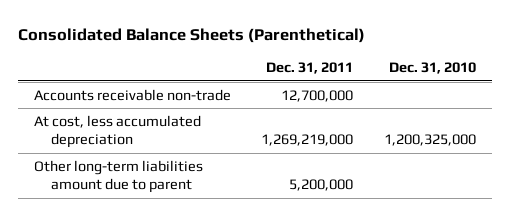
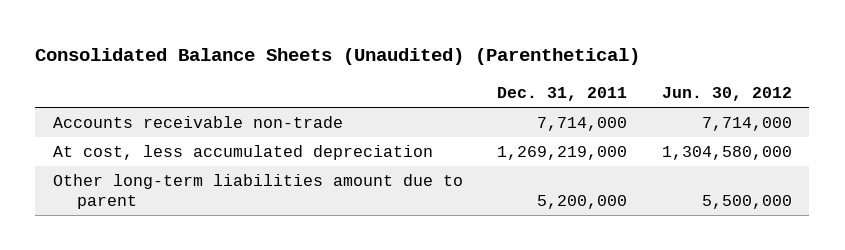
[18,28,366,44] Consolidated Balance Sheets (Parenthetical) -> [35,48,641,66] Consolidated Balance Sheets (Unaudited) (Parenthetical)
[389,62,477,75] Dec. 31, 2010 -> none
none -> [662,86,793,101] Jun. 30, 2012
[281,89,354,102] 12,700,000 -> [537,117,628,132] 7,714,000

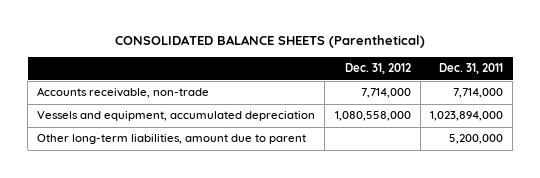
[35,48,641,66] Consolidated Balance Sheets (Unaudited) (Parenthetical) -> [115,35,426,49] CONSOLIDATED BALANCE SHEETS (Parenthetical)
[662,86,793,101] Jun. 30, 2012 -> none
none -> [344,63,411,75] Dec. 31, 2012
[52,116,343,129] Accounts receivable non-trade -> [37,87,210,99] Accounts receivable, non-trade
[52,145,433,161] At cost, less accumulated depreciation -> [37,111,316,122] Vessels and equipment, accumulated depreciation
[497,146,628,161] 1,269,219,000 -> [430,111,504,122] 1,023,894,000
[52,174,463,209] Other long-term liabilities amount due to parent -> [37,134,307,145] Other long-term liabilities, amount due to parent

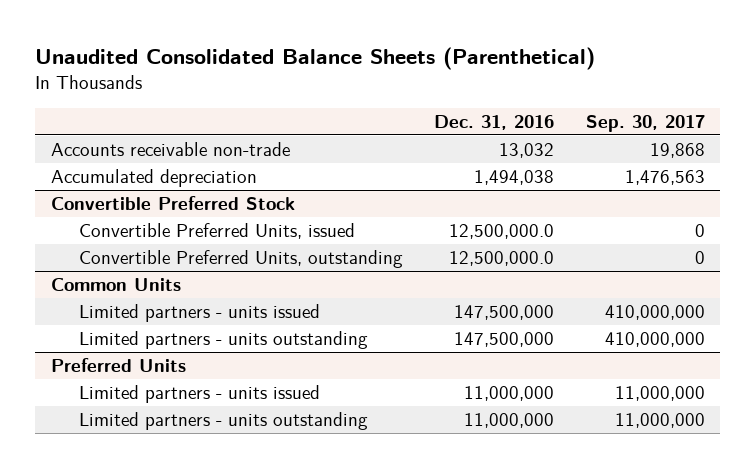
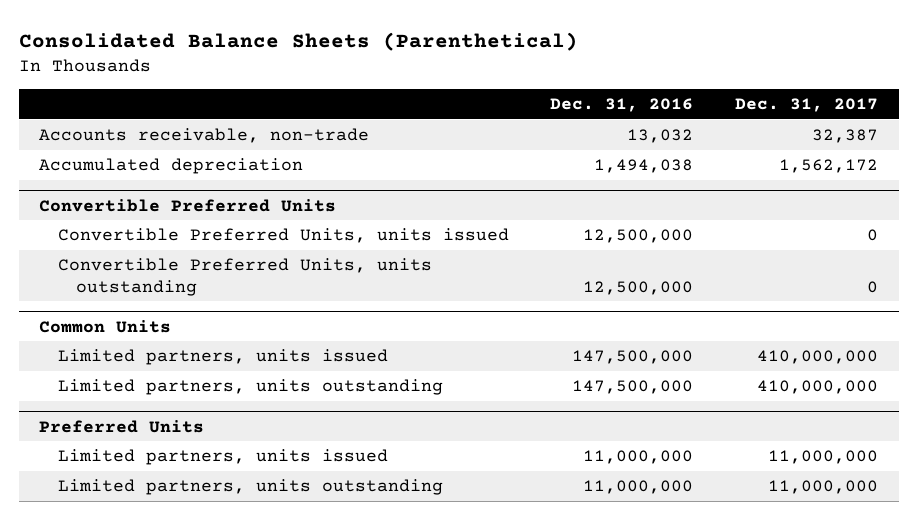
[35,47,596,71] Unaudited Consolidated Balance Sheets (Parenthetical) -> [18,31,578,51] Consolidated Balance Sheets (Parenthetical)
[585,115,705,133] Sep. 30, 2017 -> none
none -> [735,97,879,112] Dec. 31, 2017
[50,141,290,156] Accounts receivable non-trade -> [39,128,370,144] Accounts receivable, non-trade
[50,195,295,210] Convertible Preferred Stock -> [39,198,337,212] Convertible Preferred Units
[79,222,356,239] Convertible Preferred Units, issued -> [57,228,509,244] Convertible Preferred Units, units issued
[449,223,555,239] 12,500,000.0 -> [583,229,694,244] 12,500,000
[79,249,404,268] Convertible Preferred Units, outstanding -> [57,258,432,296] Convertible Preferred Units, units outstanding
[449,250,555,266] 12,500,000.0 -> [583,280,694,295] 12,500,000
[79,303,321,322] Limited partners - units issued -> [57,349,388,366] Limited partners, units issued
[79,330,369,349] Limited partners - units outstanding -> [57,379,443,396] Limited partners, units outstanding
[79,384,321,403] Limited partners - units issued -> [57,449,388,466] Limited partners, units issued
[79,411,369,430] Limited partners - units outstanding -> [57,479,443,496] Limited partners, units outstanding

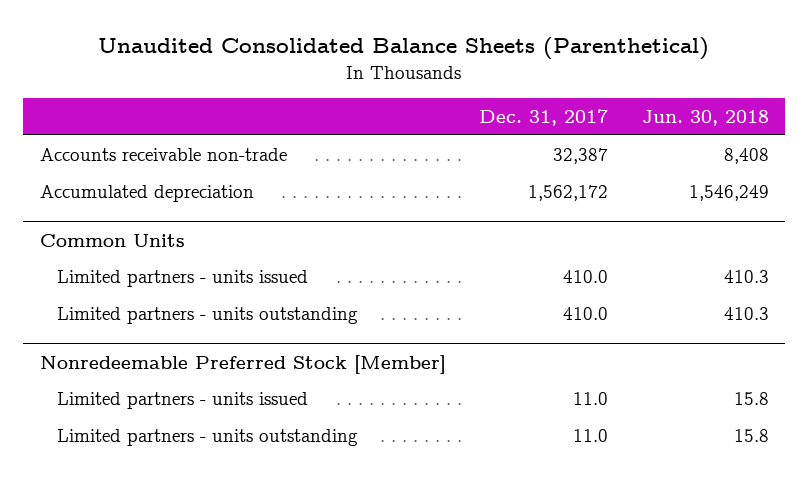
[18,31,578,51] Consolidated Balance Sheets (Parenthetical) -> [98,36,710,60] Unaudited Consolidated Balance Sheets (Parenthetical)
[550,97,694,112] Dec. 31, 2016 -> none
none -> [641,110,769,127] Jun. 30, 2018
[39,128,370,144] Accounts receivable, non-trade -> [39,147,287,161] Accounts receivable non-trade
[39,198,337,212] Convertible Preferred Units -> none
[57,228,509,244] Convertible Preferred Units, units issued -> none
[57,258,432,296] Convertible Preferred Units, units outstanding -> none
[39,419,205,433] Preferred Units -> none
[57,349,388,366] Limited partners, units issued -> [56,269,308,287] Limited partners - units issued
[757,350,879,365] 410,000,000 -> [563,269,609,283] 410.0
[57,379,443,396] Limited partners, units outstanding -> [56,306,358,324] Limited partners - units outstanding
[757,380,879,395] 410,000,000 -> [563,306,609,320] 410.0
none -> [39,354,446,374] Nonredeemable Preferred Stock [Member]
[57,449,388,466] Limited partners, units issued -> [56,391,308,409] Limited partners - units issued
[768,450,879,465] 11,000,000 -> [573,391,609,405] 11.0
[57,479,443,496] Limited partners, units outstanding -> [56,428,358,446] Limited partners - units outstanding
[768,480,879,495] 11,000,000 -> [573,428,609,442] 11.0

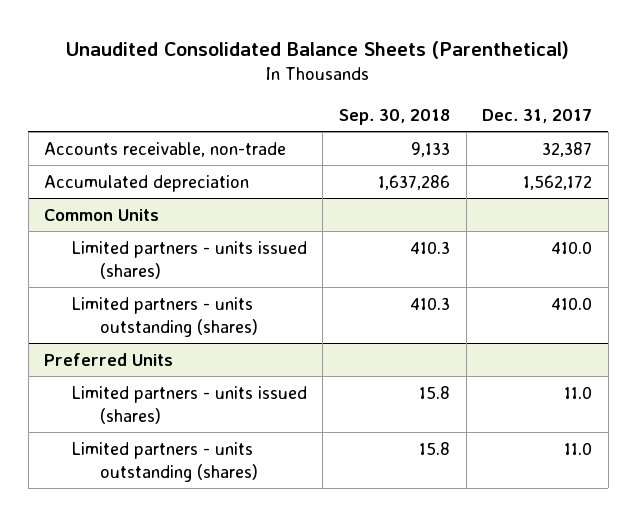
[641,110,769,127] Jun. 30, 2018 -> none
none -> [339,109,451,126] Sep. 30, 2018
[39,147,287,161] Accounts receivable non-trade -> [44,141,287,157] Accounts receivable, non-trade
[56,269,308,287] Limited partners - units issued -> [71,240,307,279] Limited partners - units issued (shares)
[56,306,358,324] Limited partners - units outstanding -> [71,296,258,337] Limited partners - units outstanding (shares)
[39,354,446,374] Nonredeemable Preferred Stock [Member] -> [44,352,174,366] Preferred Units
[56,391,308,409] Limited partners - units issued -> [71,385,307,424] Limited partners - units issued (shares)
[56,428,358,446] Limited partners - units outstanding -> [71,441,258,482] Limited partners - units outstanding (shares)

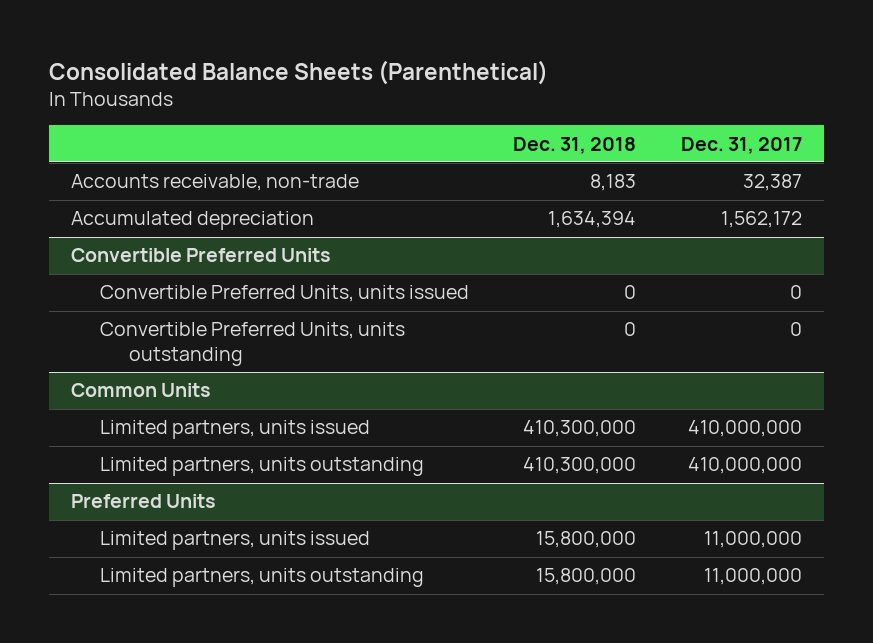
[66,41,570,60] Unaudited Consolidated Balance Sheets (Parenthetical) -> [49,59,549,85] Consolidated Balance Sheets (Parenthetical)
[339,109,451,126] Sep. 30, 2018 -> none
none -> [513,136,637,154] Dec. 31, 2018
none -> [71,248,332,263] Convertible Preferred Units
none -> [100,285,470,303] Convertible Preferred Units, units issued
none -> [100,322,406,367] Convertible Preferred Units, units outstanding
[71,240,307,279] Limited partners - units issued (shares) -> [100,420,371,440] Limited partners, units issued
[551,240,593,254] 410.0 -> [687,420,802,438] 410,000,000
[71,296,258,337] Limited partners - units outstanding (shares) -> [100,457,425,477] Limited partners, units outstanding
[551,296,593,310] 410.0 -> [687,457,802,475] 410,000,000
[71,385,307,424] Limited partners - units issued (shares) -> [100,531,371,551] Limited partners, units issued
[564,385,593,399] 11.0 -> [703,531,802,549] 11,000,000
[71,441,258,482] Limited partners - units outstanding (shares) -> [100,568,425,588] Limited partners, units outstanding
[564,441,593,455] 11.0 -> [703,568,802,586] 11,000,000

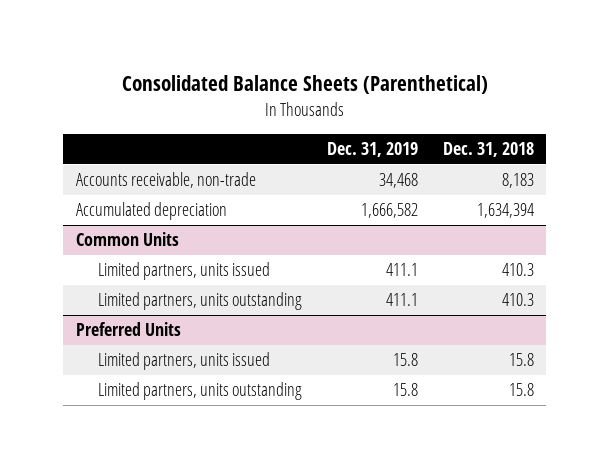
[680,136,802,154] Dec. 31, 2017 -> none
none -> [327,142,419,158] Dec. 31, 2019
[71,248,332,263] Convertible Preferred Units -> none
[100,285,470,303] Convertible Preferred Units, units issued -> none
[100,322,406,367] Convertible Preferred Units, units outstanding -> none
[523,420,637,438] 410,300,000 -> [501,263,534,277] 410.3
[523,457,637,475] 410,300,000 -> [501,293,534,307] 410.3
[536,531,637,549] 15,800,000 -> [508,353,534,367] 15.8
[536,568,637,586] 15,800,000 -> [508,383,534,397] 15.8

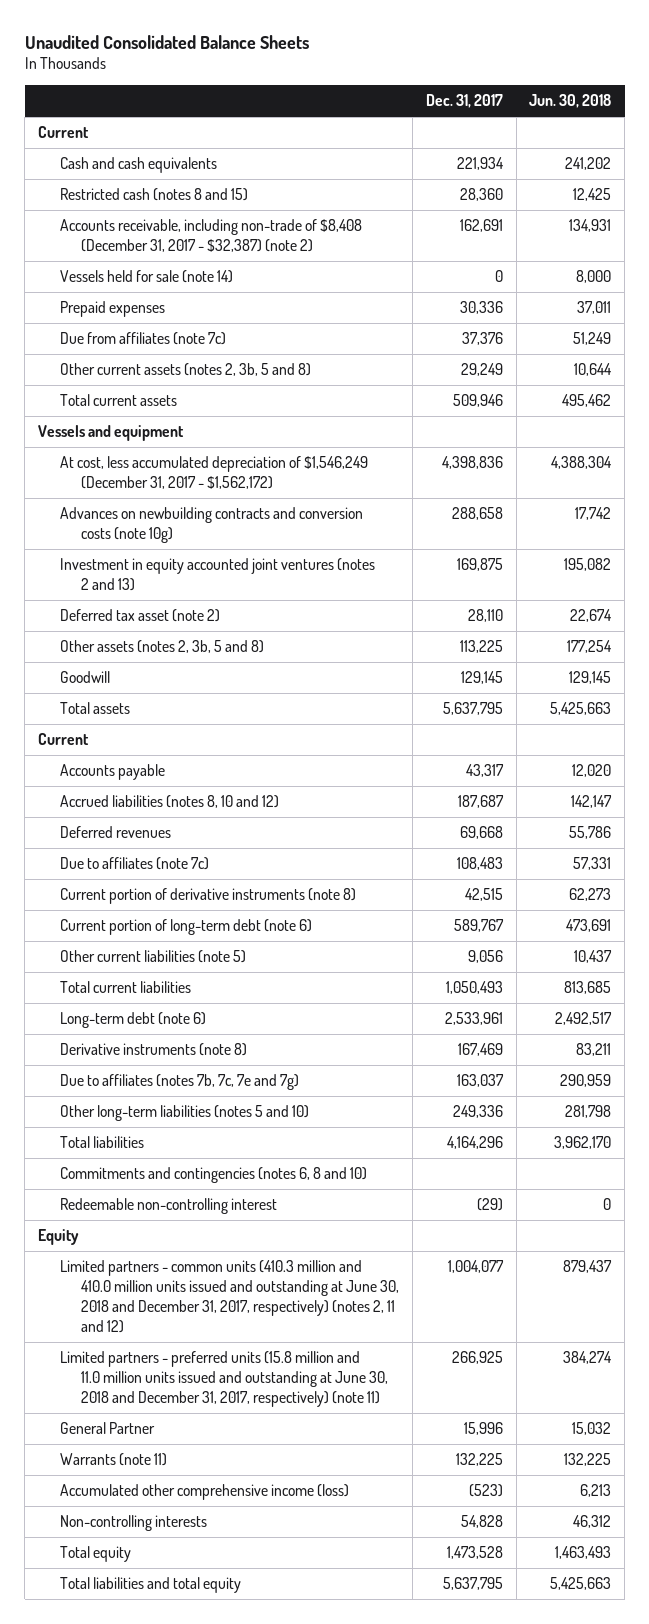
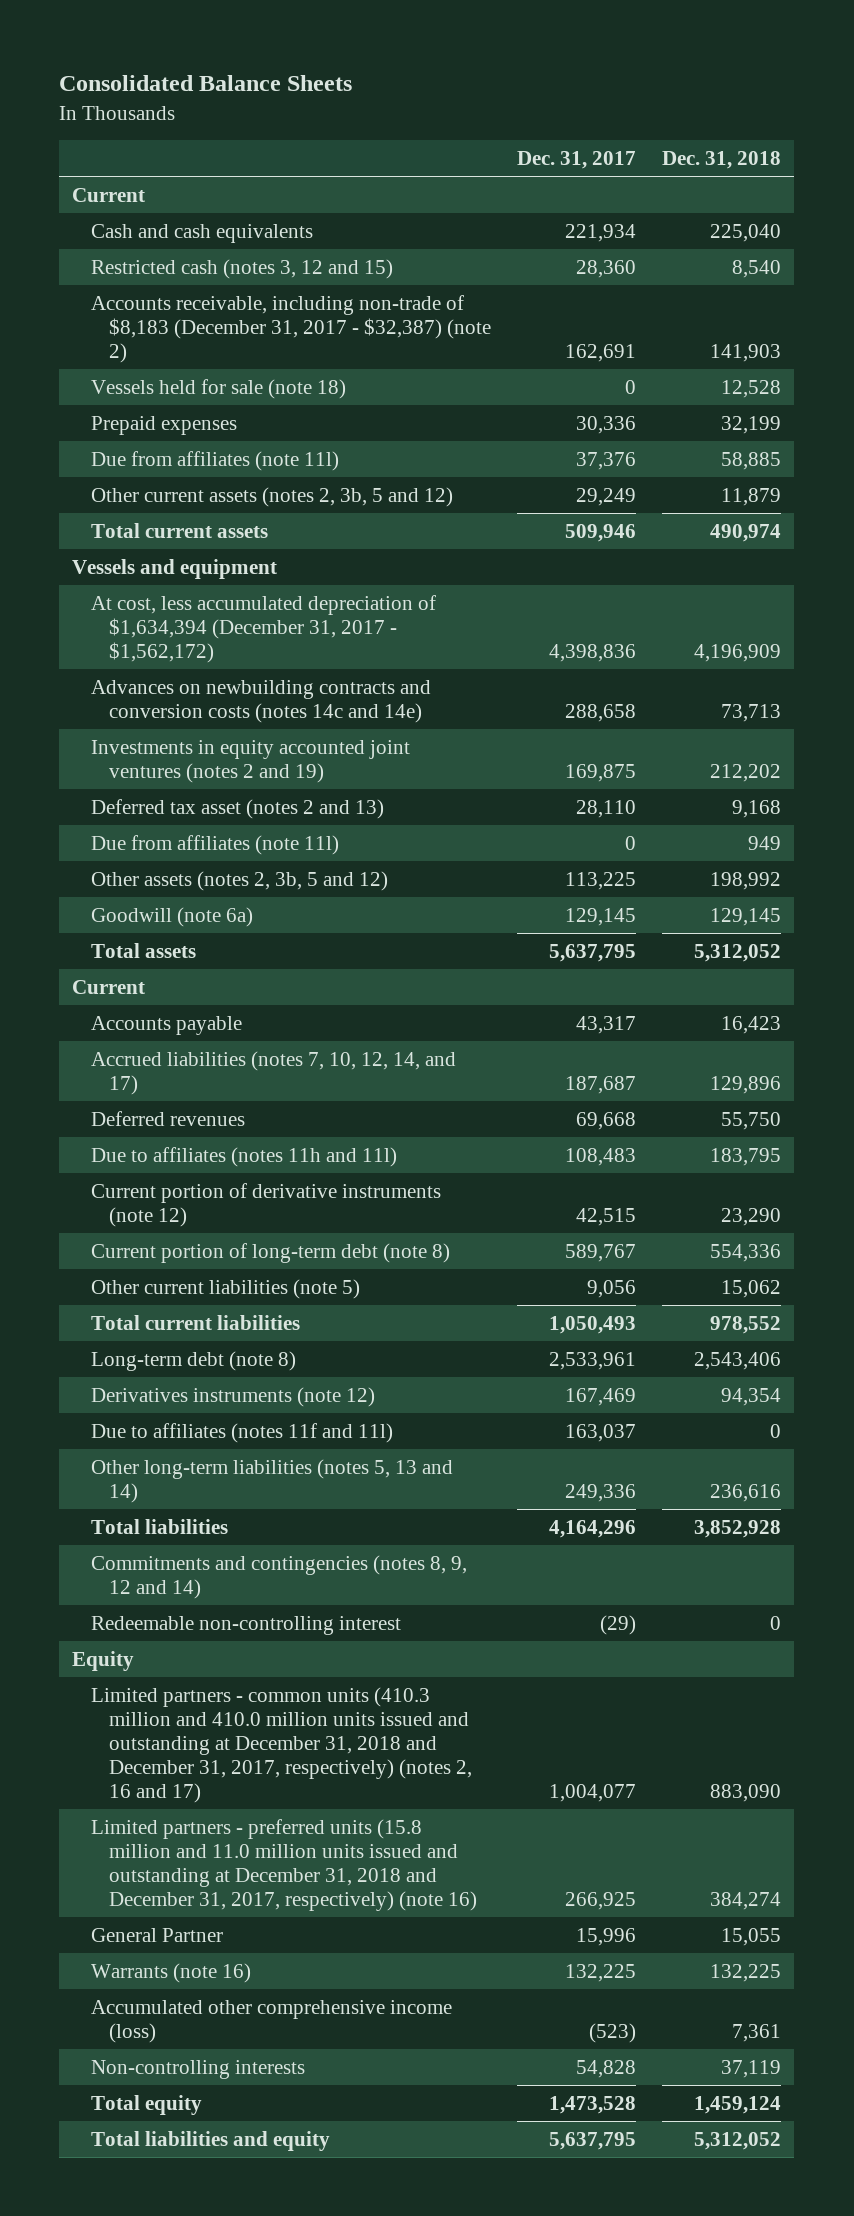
[24,34,309,49] Unaudited Consolidated Balance Sheets -> [59,75,353,92] Consolidated Balance Sheets
[529,94,612,109] Jun. 30, 2018 -> none
none -> [662,151,782,170] Dec. 31, 2018
[59,188,248,202] Restricted cash (notes 8 and 15) -> [90,258,393,279] Restricted cash (notes 3, 12 and 15)
[59,219,362,253] Accounts receivable, including non-trade of $8,408 (December 31, 2017 - $32,387) (note 2) -> [90,294,492,363] Accounts receivable, including non-trade of $8,183 (December 31, 2017 - $32,387) (note 2)
[59,270,233,284] Vessels held for sale (note 14) -> [90,378,346,399] Vessels held for sale (note 18)
[59,332,226,346] Due from affiliates (note 7c) -> [90,450,339,471] Due from affiliates (note 11l)
[59,363,311,377] Other current assets (notes 2, 3b, 5 and 8) -> [90,486,453,507] Other current assets (notes 2, 3b, 5 and 12)
[59,456,368,490] At cost, less accumulated depreciation of $1,546,249 (December 31, 2017 - $1,562,172) -> [90,594,436,663] At cost, less accumulated depreciation of $1,634,394 (December 31, 2017 - $1,562,172)
[59,507,363,544] Advances on newbuilding contracts and conversion costs (note 10g) -> [90,679,431,723] Advances on newbuilding contracts and conversion costs (notes 14c and 14e)
[59,558,375,592] Investment in equity accounted joint ventures (notes 2 and 13) -> [90,739,410,783] Investments in equity accounted joint ventures (notes 2 and 19)
[59,609,220,623] Deferred tax asset (note 2) -> [90,798,384,819] Deferred tax asset (notes 2 and 13)
none -> [90,834,339,855] Due from affiliates (note 11l)
[59,640,264,654] Other assets (notes 2, 3b, 5 and 8) -> [90,870,388,891] Other assets (notes 2, 3b, 5 and 12)
[59,671,110,684] Goodwill -> [90,906,253,927] Goodwill (note 6a)
[59,795,279,809] Accrued liabilities (notes 8, 10 and 12) -> [90,1050,456,1095] Accrued liabilities (notes 7, 10, 12, 14, and 17)
[59,857,209,871] Due to affiliates (note 7c) -> [90,1146,397,1167] Due to affiliates (notes 11h and 11l)
[59,888,356,905] Current portion of derivative instruments (note 8) -> [90,1182,441,1227] Current portion of derivative instruments (note 12)
[59,919,312,936] Current portion of long-term debt (note 6) -> [90,1242,450,1263] Current portion of long-term debt (note 8)
[59,1012,206,1029] Long-term debt (note 6) -> [90,1350,296,1371] Long-term debt (note 8)
[59,1043,247,1057] Derivative instruments (note 8) -> [90,1386,375,1407] Derivatives instruments (note 12)
[59,1074,299,1091] Due to affiliates (notes 7b, 7c, 7e and 7g) -> [90,1422,393,1443] Due to affiliates (notes 11f and 11l)
[59,1105,309,1122] Other long-term liabilities (notes 5 and 10) -> [90,1458,453,1503] Other long-term liabilities (notes 5, 13 and 14)
[59,1167,367,1184] Commitments and contingencies (notes 6, 8 and 10) -> [90,1554,467,1599] Commitments and contingencies (notes 8, 9, 12 and 14)
[59,1260,400,1333] Limited partners - common units (410.3 million and 410.0 million units issued and outstanding at June 30, 2018 and December 31, 2017, respectively) (notes 2, 11 and 12) -> [90,1686,473,1803] Limited partners - common units (410.3 million and 410.0 million units issued and outstanding at December 31, 2018 and December 31, 2017, respectively) (notes 2, 16 and 17)
[59,1351,389,1407] Limited partners - preferred units (15.8 million and 11.0 million units issued and outstanding at June 30, 2018 and December 31, 2017, respectively) (note 11) -> [90,1818,478,1911] Limited partners - preferred units (15.8 million and 11.0 million units issued and outstanding at December 31, 2018 and December 31, 2017, respectively) (note 16)
[59,1453,167,1467] Warrants (note 11) -> [90,1962,251,1983] Warrants (note 16)
[59,1577,241,1594] Total liabilities and total equity -> [90,2130,330,2151] Total liabilities and equity

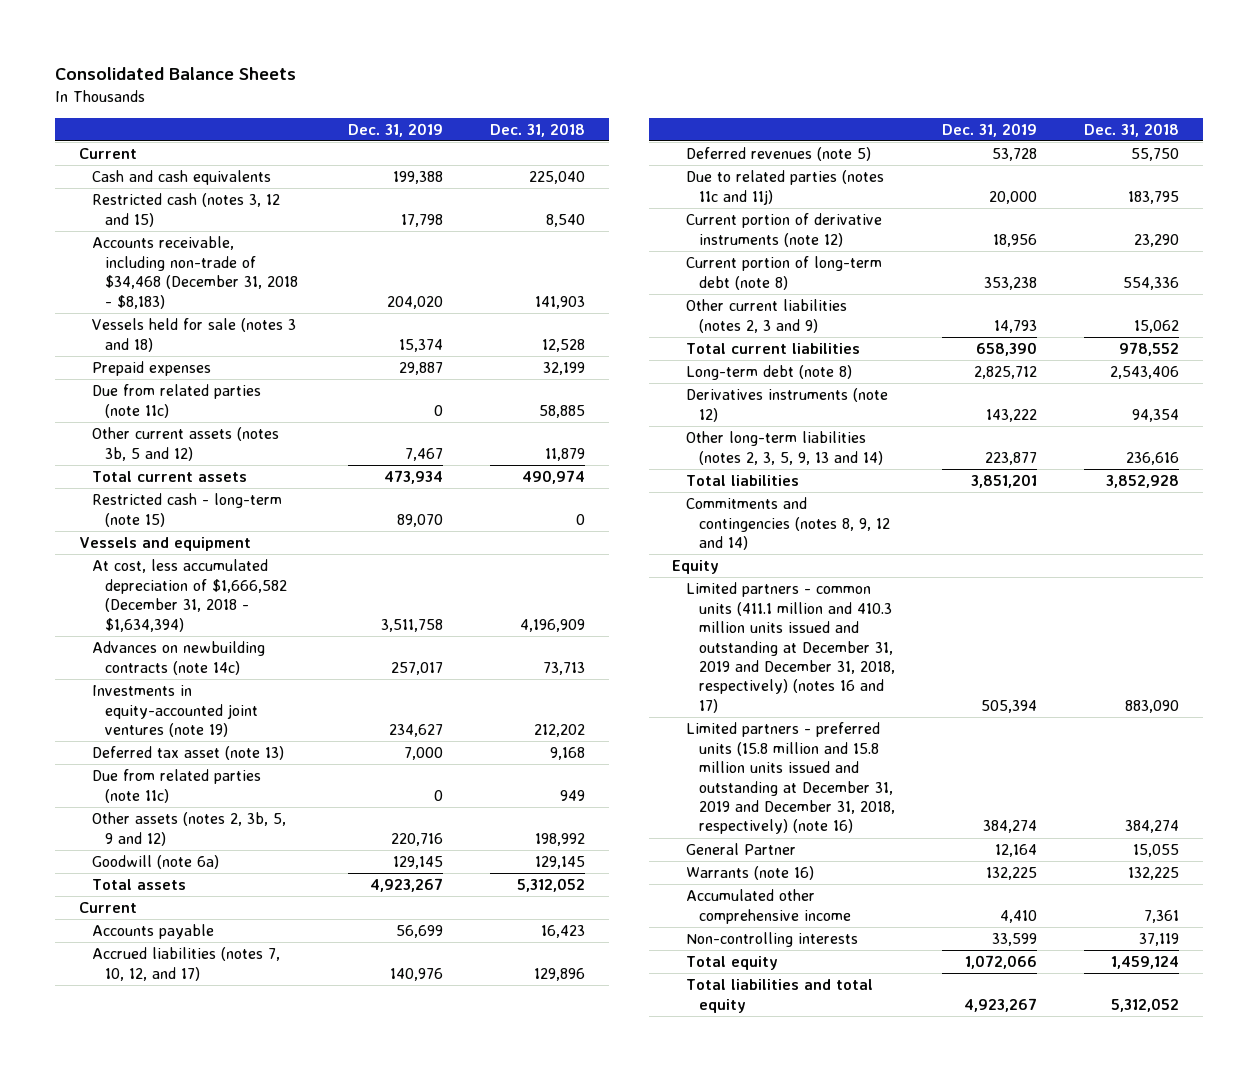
[517,151,637,170] Dec. 31, 2017 -> none
none -> [348,122,444,137] Dec. 31, 2019
[90,294,492,363] Accounts receivable, including non-trade of $8,183 (December 31, 2017 - $32,387) (note 2) -> [92,236,299,309] Accounts receivable, including non-trade of $34,468 (December 31, 2018 - $8,183)
[90,378,346,399] Vessels held for sale (note 18) -> [92,318,297,352] Vessels held for sale (notes 3 and 18)
[90,450,339,471] Due from affiliates (note 11l) -> [92,384,262,418] Due from related parties (note 11c)
[90,486,453,507] Other current assets (notes 2, 3b, 5 and 12) -> [92,427,280,461] Other current assets (notes 3b, 5 and 12)
none -> [92,493,283,527] Restricted cash - long-term (note 15)
[90,594,436,663] At cost, less accumulated depreciation of $1,634,394 (December 31, 2017 - $1,562,172) -> [92,559,288,632] At cost, less accumulated depreciation of $1,666,582 (December 31, 2018 - $1,634,394)
[90,679,431,723] Advances on newbuilding contracts and conversion costs (notes 14c and 14e) -> [92,641,266,675] Advances on newbuilding contracts (note 14c)
[90,739,410,783] Investments in equity accounted joint ventures (notes 2 and 19) -> [92,685,259,738] Investments in equity-accounted joint ventures (note 19)
[90,798,384,819] Deferred tax asset (notes 2 and 13) -> [92,746,285,761] Deferred tax asset (note 13)
[90,834,339,855] Due from affiliates (note 11l) -> [92,769,262,803] Due from related parties (note 11c)
[90,870,388,891] Other assets (notes 2, 3b, 5 and 12) -> [92,812,287,846] Other assets (notes 2, 3b, 5, 9 and 12)
[90,1050,456,1095] Accrued liabilities (notes 7, 10, 12, 14, and 17) -> [92,947,281,981] Accrued liabilities (notes 7, 10, 12, and 17)
[90,1110,245,1126] Deferred revenues -> [685,147,871,162] Deferred revenues (note 5)
[90,1146,397,1167] Due to affiliates (notes 11h and 11l) -> [685,170,884,205] Due to related parties (notes 11c and 11j)
[90,1278,360,1299] Other current liabilities (note 5) -> [685,299,847,333] Other current liabilities (notes 2, 3 and 9)
[90,1422,393,1443] Due to affiliates (notes 11f and 11l) -> none
[90,1458,453,1503] Other long-term liabilities (notes 5, 13 and 14) -> [685,431,884,465] Other long-term liabilities (notes 2, 3, 5, 9, 13 and 14)
[90,1615,401,1635] Redeemable non-controlling interest -> none
[90,1686,473,1803] Limited partners - common units (410.3 million and 410.0 million units issued and outstanding at December 31, 2018 and December 31, 2017, respectively) (notes 2, 16 and 17) -> [685,582,896,713] Limited partners - common units (411.1 million and 410.3 million units issued and outstanding at December 31, 2019 and December 31, 2018, respectively) (notes 16 and 17)
[90,1818,478,1911] Limited partners - preferred units (15.8 million and 11.0 million units issued and outstanding at December 31, 2018 and December 31, 2017, respectively) (note 16) -> [685,722,896,835] Limited partners - preferred units (15.8 million and 15.8 million units issued and outstanding at December 31, 2019 and December 31, 2018, respectively) (note 16)
[90,1999,452,2043] Accumulated other comprehensive income (loss) -> [685,889,852,924] Accumulated other comprehensive income
[90,2130,330,2151] Total liabilities and equity -> [685,979,873,1013] Total liabilities and total equity

